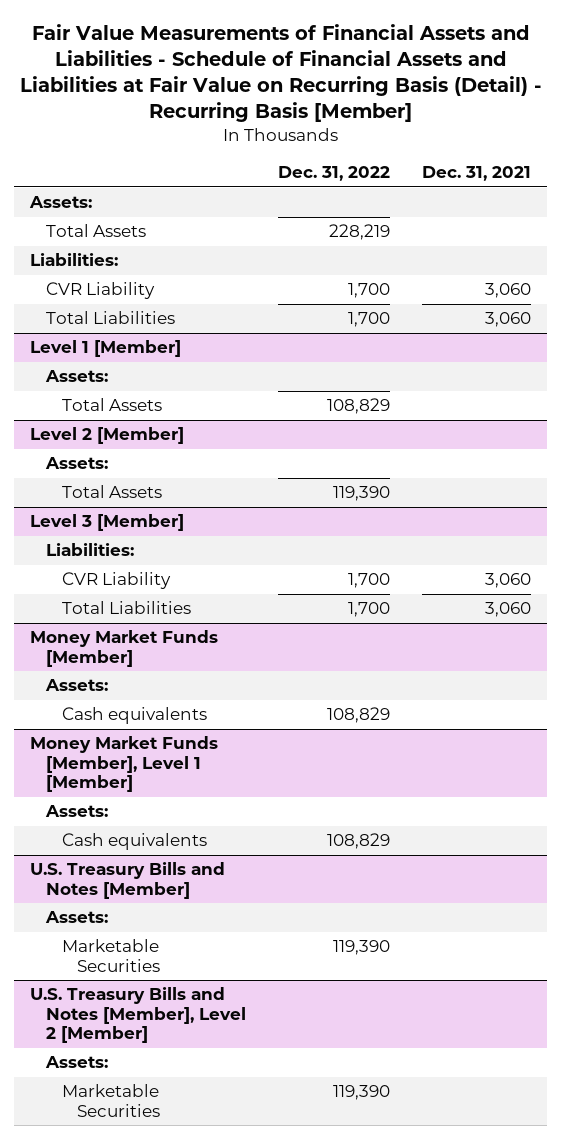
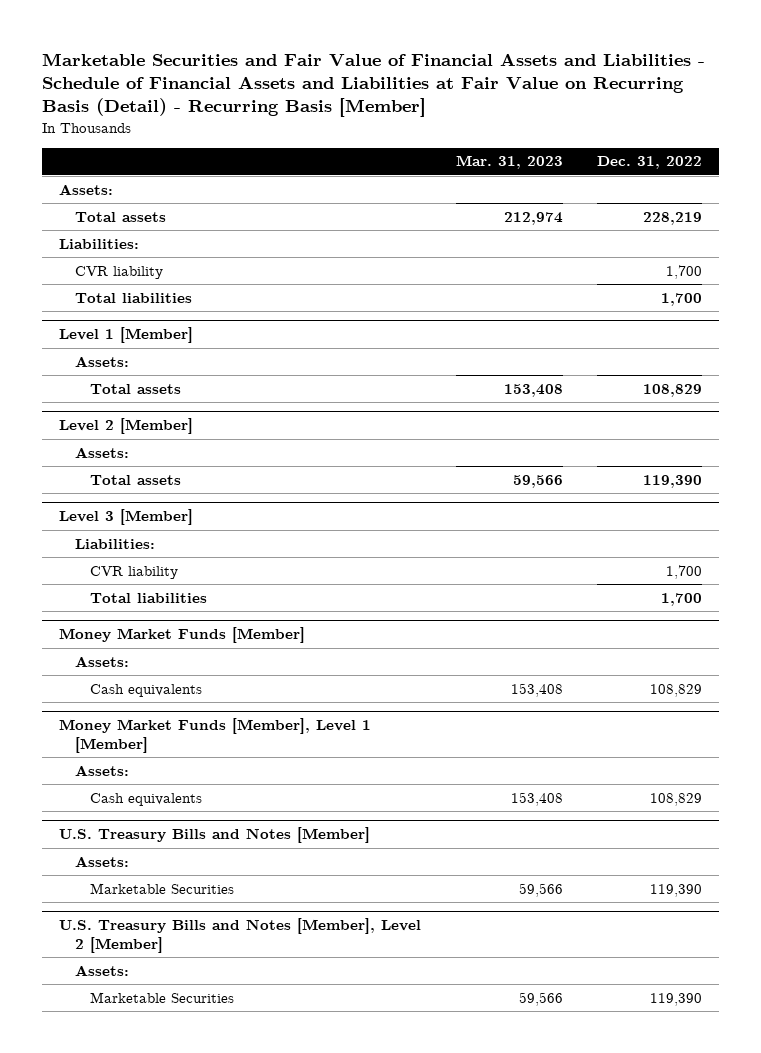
[19,24,542,123] Fair Value Measurements of Financial Assets and Liabilities - Schedule of Financial Assets and Liabilities at Fair Value on Recurring Basis (Detail) - Recurring Basis [Member] -> [42,52,706,118] Marketable Securities and Fair Value of Financial Assets and Liabilities - Schedule of Financial Assets and Liabilities at Fair Value on Recurring Basis (Detail) - Recurring Basis [Member]
[422,166,532,182] Dec. 31, 2021 -> none
none -> [455,155,563,170] Mar. 31, 2023
[45,224,146,238] Total Assets -> [74,211,166,222] Total assets
[45,282,155,300] CVR Liability -> [74,265,163,279] CVR liability
[45,311,175,325] Total Liabilities -> [74,292,192,303] Total liabilities
[61,398,162,412] Total Assets -> [89,383,181,394] Total assets
[61,485,162,499] Total Assets -> [89,474,181,485] Total assets
[61,572,171,590] CVR Liability -> [89,565,178,579] CVR liability
[61,601,191,615] Total Liabilities -> [89,592,207,603] Total liabilities

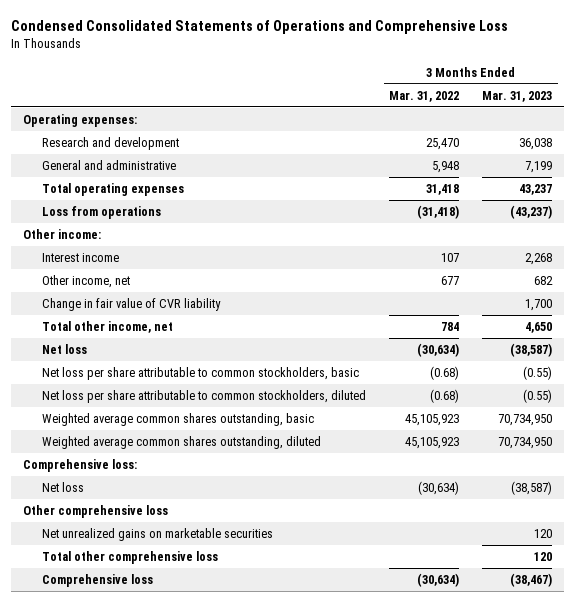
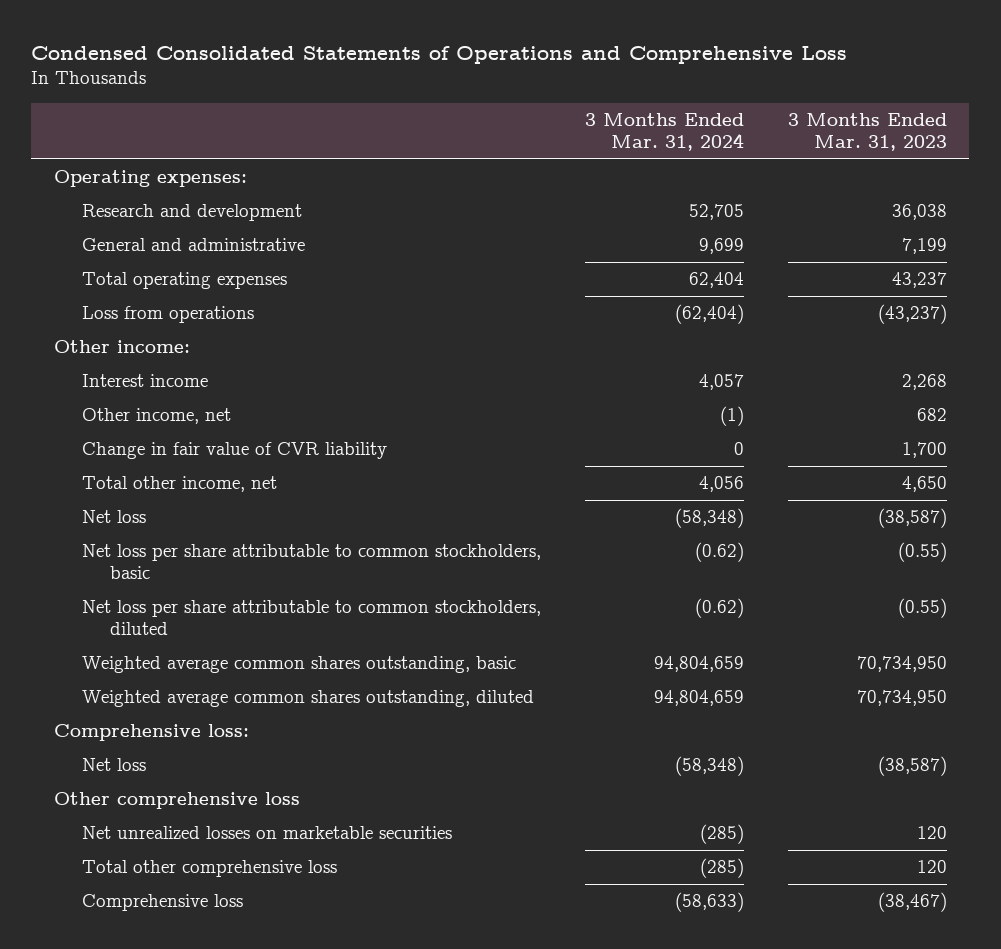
[389,90,460,102] Mar. 31, 2022 -> none
none -> [585,113,745,151] 3 Months Ended Mar. 31, 2024
[42,528,274,542] Net unrealized gains on marketable securities -> [81,826,452,840] Net unrealized losses on marketable securities

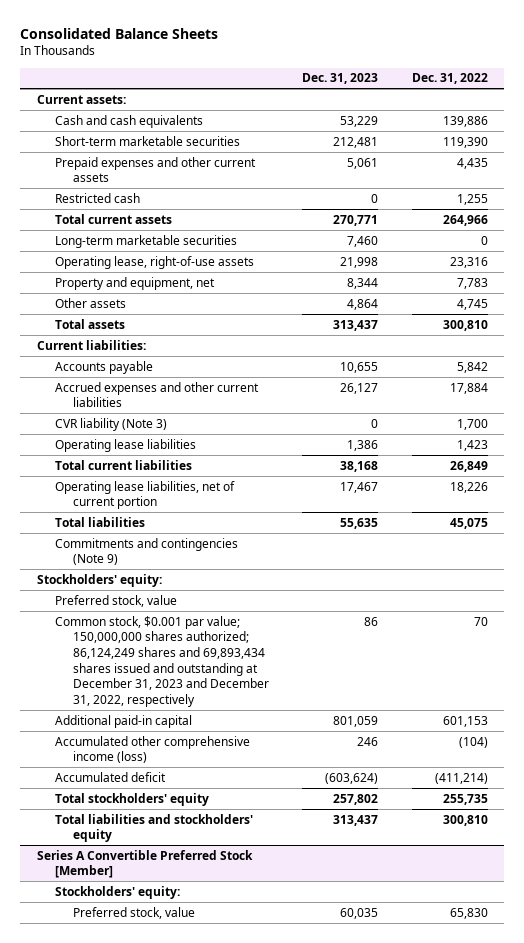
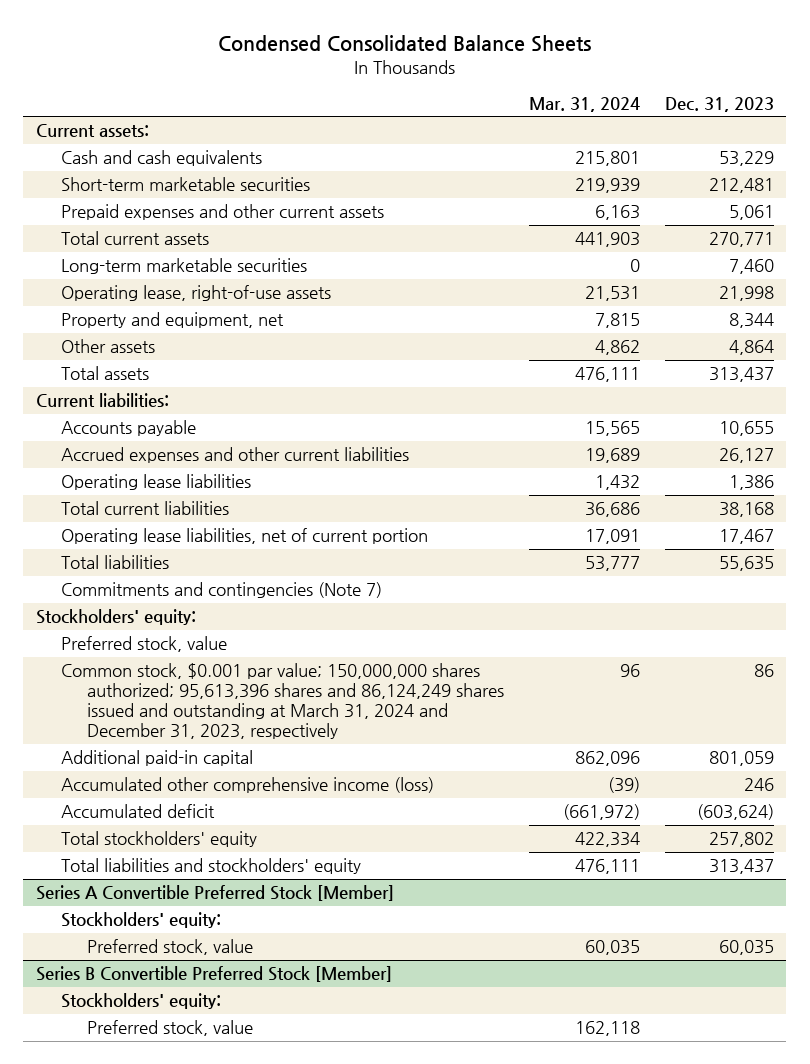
[20,28,219,40] Consolidated Balance Sheets -> [217,34,591,52] Condensed Consolidated Balance Sheets
[411,73,488,85] Dec. 31, 2022 -> none
none -> [528,96,640,112] Mar. 31, 2024
[55,192,141,203] Restricted cash -> none
[55,417,168,431] CVR liability (Note 3) -> none
[55,537,239,566] Commitments and contingencies (Note 9) -> [61,582,383,599] Commitments and contingencies (Note 7)
[55,615,270,707] Common stock, $0.001 par value; 150,000,000 shares authorized; 86,124,249 shares and 69,893,434 shares issued and outstanding at December 31, 2023 and December 31, 2022, respectively -> [61,663,504,740] Common stock, $0.001 par value; 150,000,000 shares authorized; 95,613,396 shares and 86,124,249 shares issued and outstanding at March 31, 2024 and December 31, 2023, respectively
none -> [35,966,392,983] Series B Convertible Preferred Stock [Member]
none -> [61,993,222,1010] Stockholders' equity:
none -> [86,1020,253,1037] Preferred stock, value

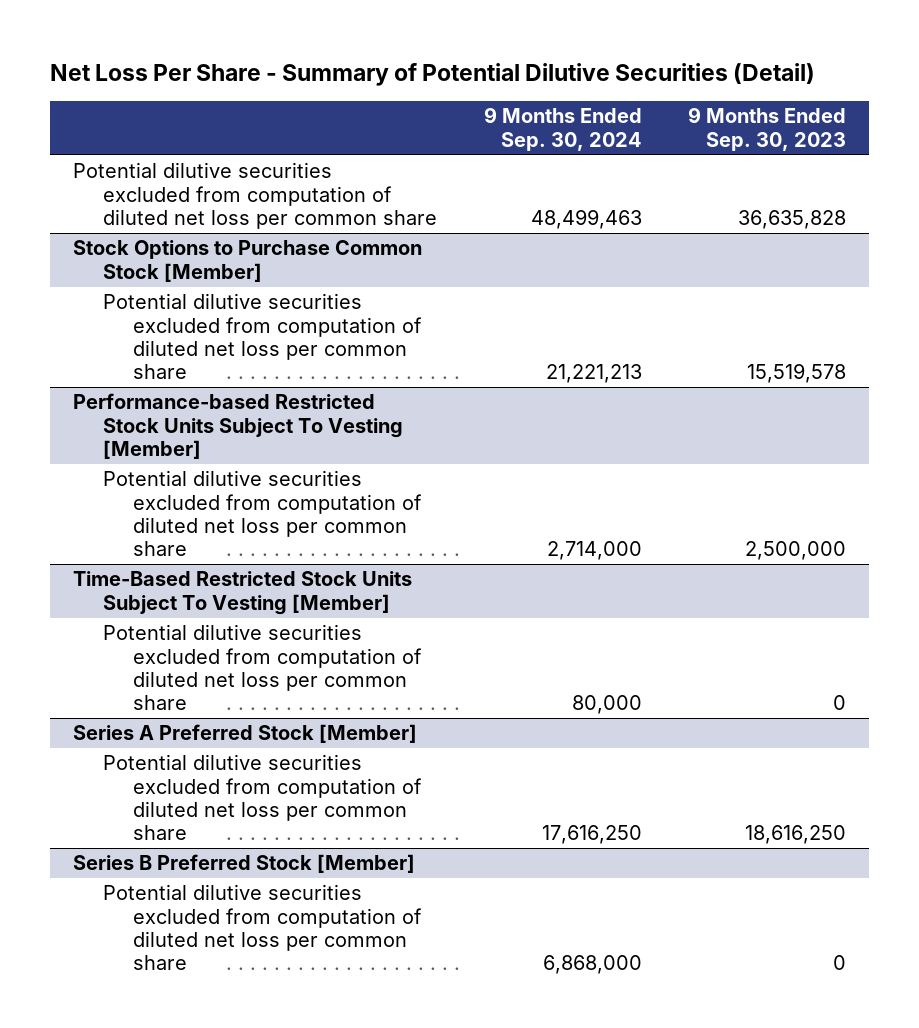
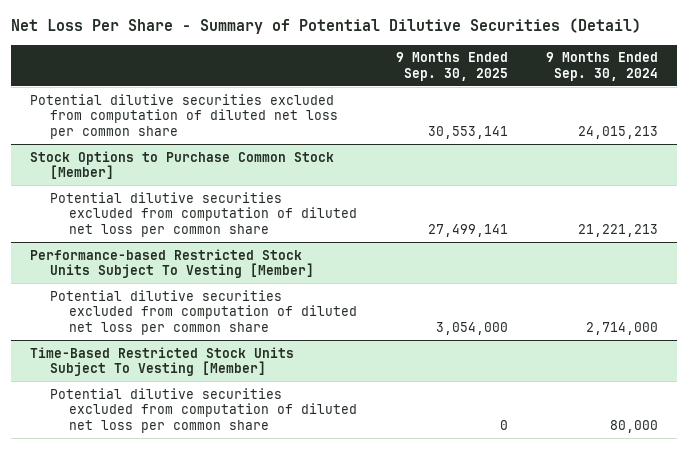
[688,107,847,151] 9 Months Ended Sep. 30, 2023 -> none
none -> [395,52,508,81] 9 Months Ended Sep. 30, 2025
[530,209,642,230] 48,499,463 -> [578,125,659,139] 24,015,213
[73,724,418,744] Series A Preferred Stock [Member] -> none
[103,754,422,841] Potential dilutive securities excluded from computation of diluted net loss per common share -> none
[73,854,416,874] Series B Preferred Stock [Member] -> none
[103,884,422,971] Potential dilutive securities excluded from computation of diluted net loss per common share -> none

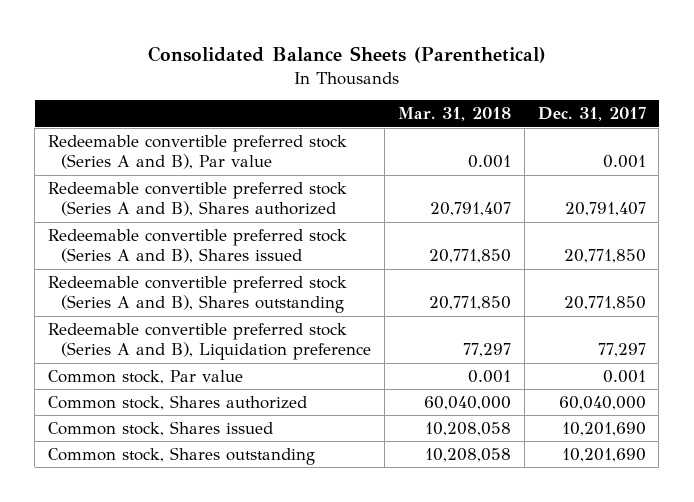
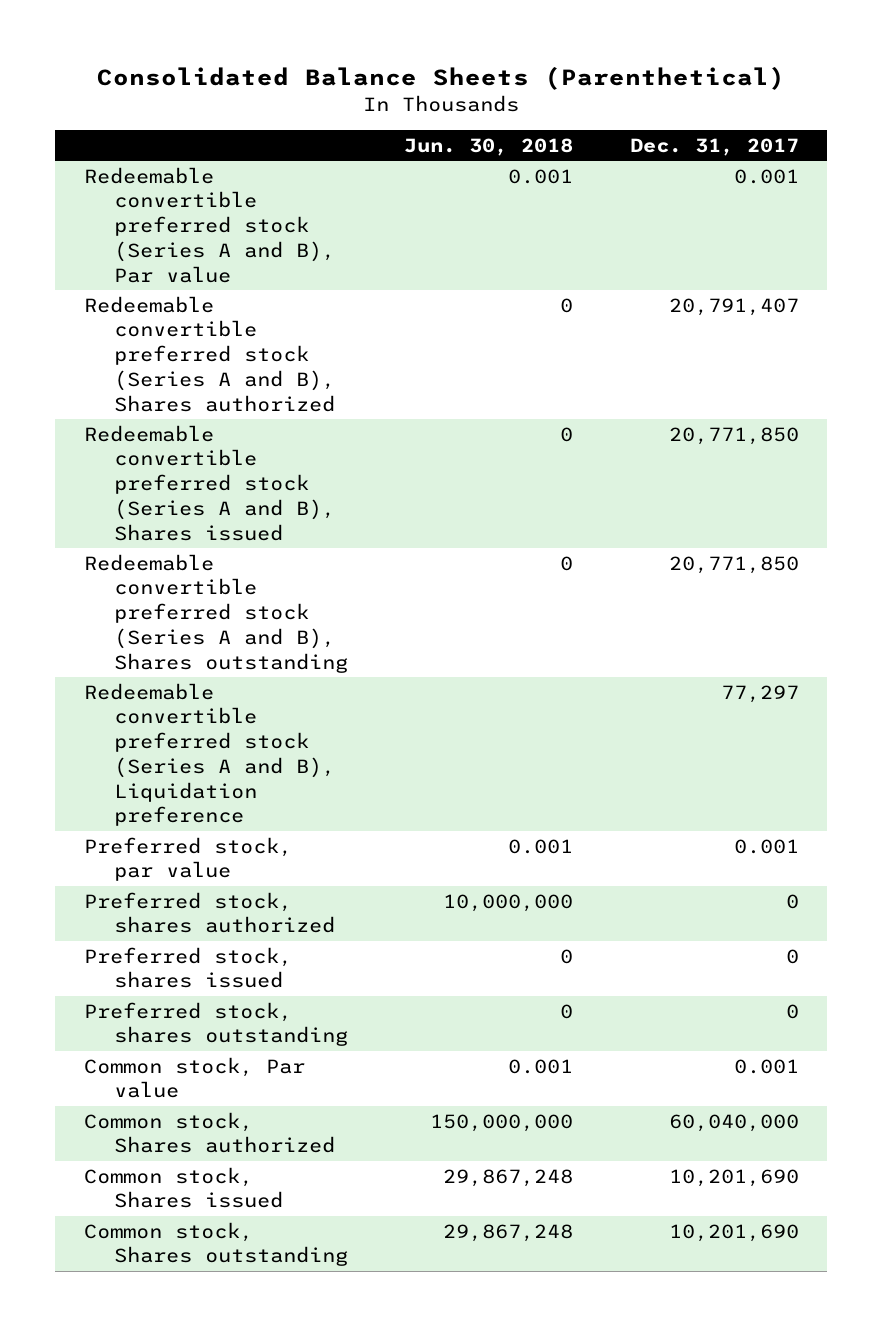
[397,107,511,122] Mar. 31, 2018 -> none
none -> [404,137,574,156] Jun. 30, 2018
none -> [83,836,292,882] Preferred stock, par value
none -> [83,891,335,934] Preferred stock, shares authorized
none -> [83,946,292,989] Preferred stock, shares issued
none -> [83,1001,348,1047] Preferred stock, shares outstanding

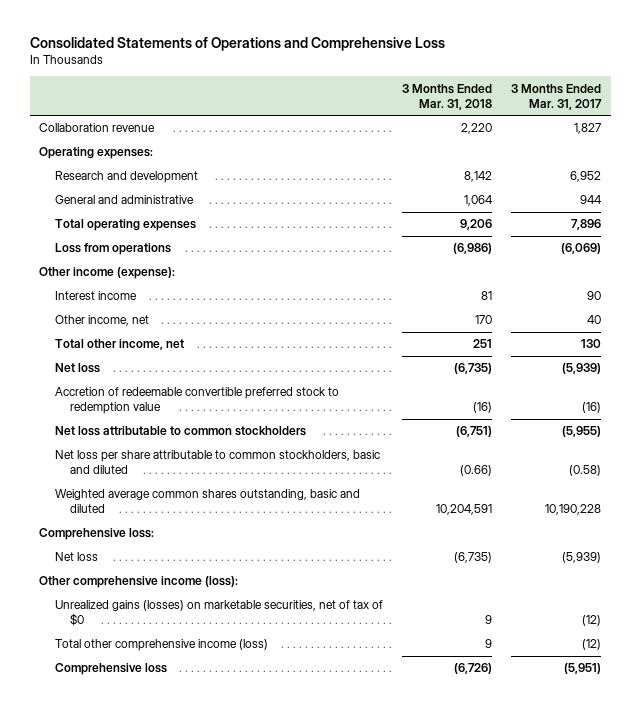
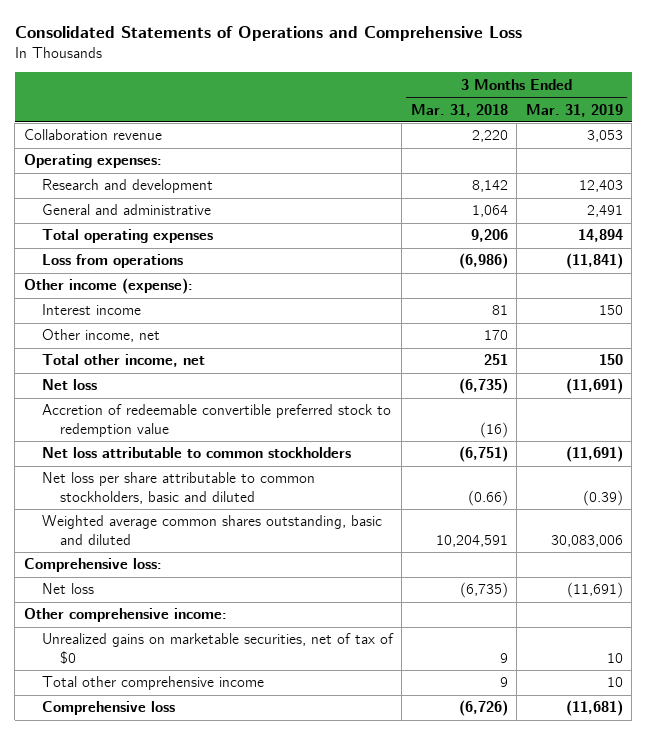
[511,83,603,110] 3 Months Ended Mar. 31, 2017 -> none
none -> [525,103,623,117] Mar. 31, 2019
[39,576,239,589] Other comprehensive income (loss): -> [23,608,227,623] Other comprehensive income:
[54,600,383,627] Unrealized gains (losses) on marketable securities, net of tax of $0 -> [41,633,394,664] Unrealized gains on marketable securities, net of tax of $0
[54,639,268,652] Total other comprehensive income (loss) -> [41,676,264,691] Total other comprehensive income

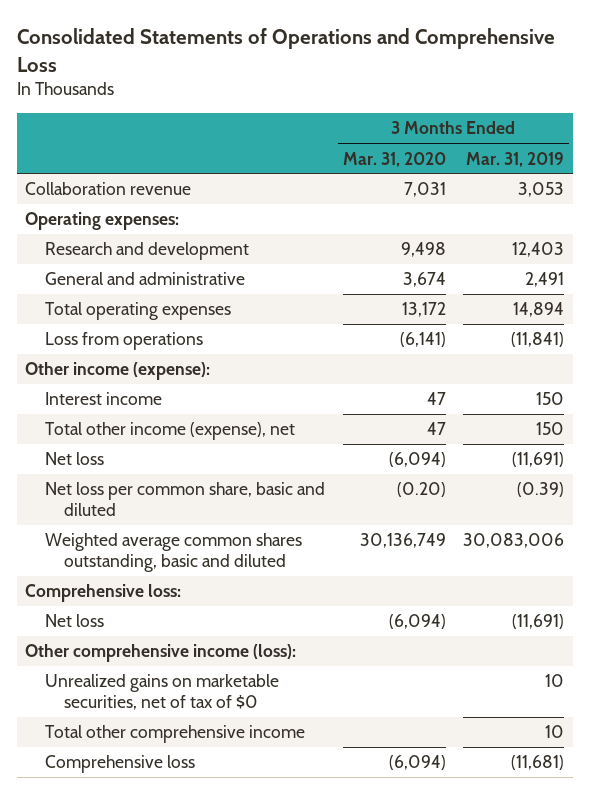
[410,103,508,117] Mar. 31, 2018 -> none
none -> [342,151,446,167] Mar. 31, 2020
[41,329,160,343] Other income, net -> none
[41,354,205,368] Total other income, net -> [44,422,295,441] Total other income (expense), net
[41,404,391,437] Accretion of redeemable convertible preferred stock to redemption value -> none
[41,447,351,459] Net loss attributable to common stockholders -> none
[41,472,315,504] Net loss per share attributable to common stockholders, basic and diluted -> [44,482,325,516] Net loss per common share, basic and diluted
[23,608,227,623] Other comprehensive income: -> [25,644,297,663] Other comprehensive income (loss):

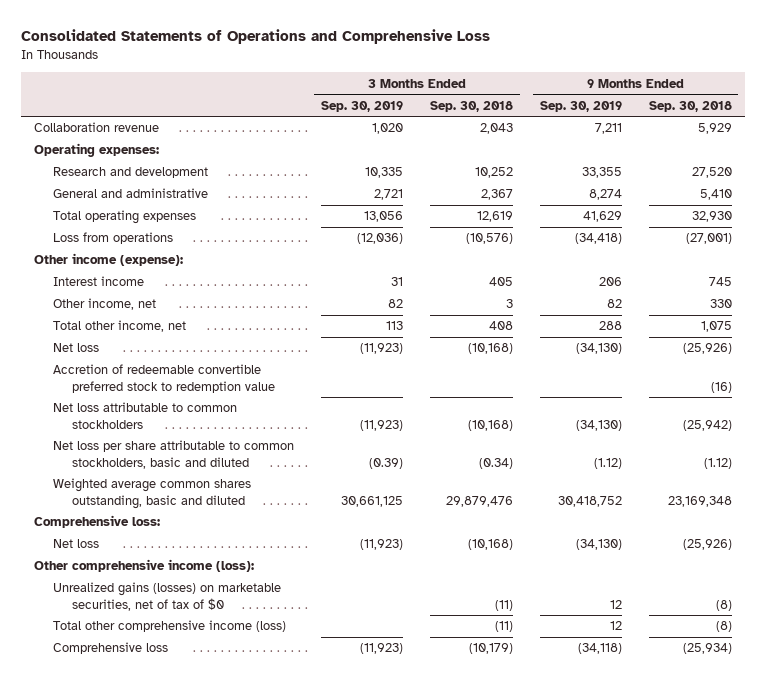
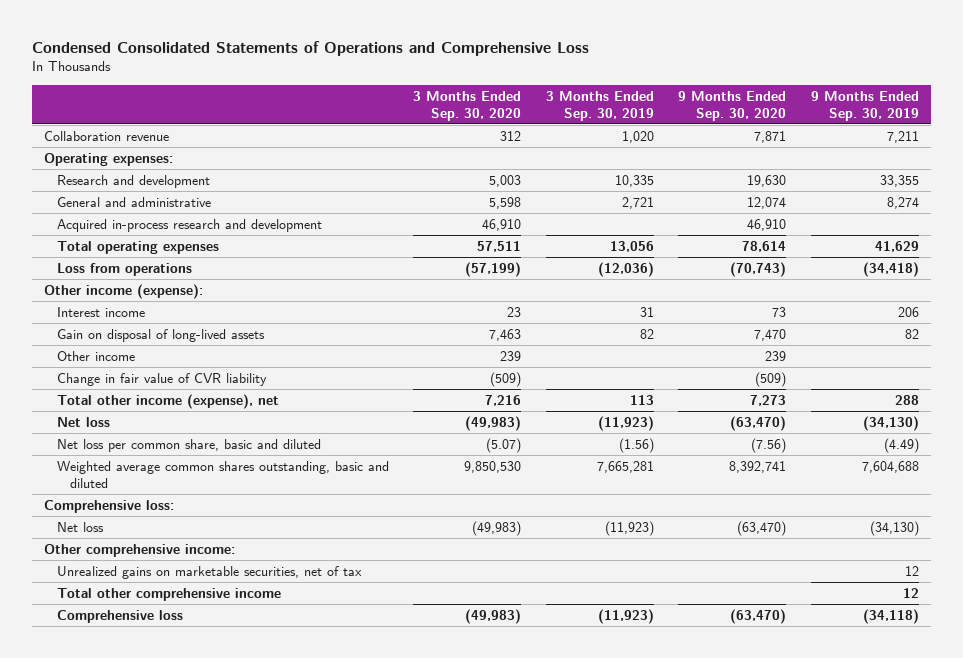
[20,29,490,45] Consolidated Statements of Operations and Comprehensive Loss -> [31,40,589,56] Condensed Consolidated Statements of Operations and Comprehensive Loss
[430,100,514,112] Sep. 30, 2018 -> none
[648,100,732,112] Sep. 30, 2018 -> none
none -> [413,90,522,121] 3 Months Ended Sep. 30, 2020
none -> [678,90,787,121] 9 Months Ended Sep. 30, 2020
none -> [56,218,322,232] Acquired in-process research and development
[53,298,157,311] Other income, net -> [56,328,265,342] Gain on disposal of long-lived assets
none -> [56,350,135,361] Other income
none -> [56,372,267,386] Change in fair value of CVR liability
[53,320,187,333] Total other income, net -> [56,393,279,409] Total other income (expense), net
[53,364,276,393] Accretion of redeemable convertible preferred stock to redemption value -> none
[53,402,238,429] Net loss attributable to common stockholders -> none
[53,440,295,469] Net loss per share attributable to common stockholders, basic and diluted -> [56,438,321,452] Net loss per common share, basic and diluted
[369,457,404,469] (0.39) -> [618,437,654,453] (1.56)
[593,457,622,469] (1.12) -> [884,437,920,453] (4.49)
[341,495,404,507] 30,661,125 -> [596,460,654,473] 7,665,281
[557,495,622,507] 30,418,752 -> [862,460,920,473] 7,604,688
[34,559,255,573] Other comprehensive income (loss): -> [43,543,235,557] Other comprehensive income:
[53,582,282,611] Unrealized gains (losses) on marketable securities, net of tax of $0 -> [56,565,362,579] Unrealized gains on marketable securities, net of tax
[53,620,287,633] Total other comprehensive income (loss) -> [56,587,281,601] Total other comprehensive income

